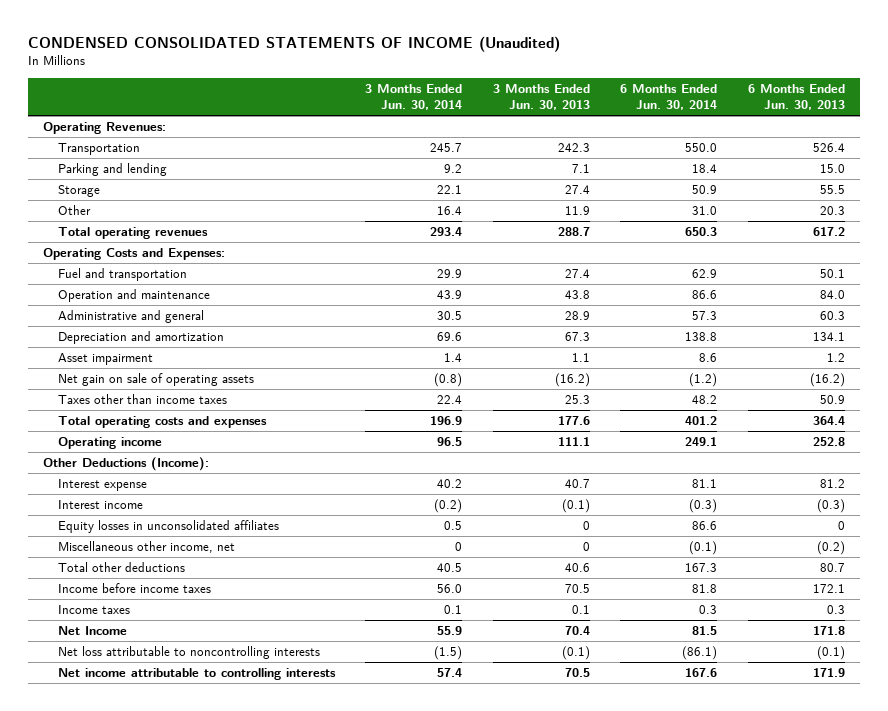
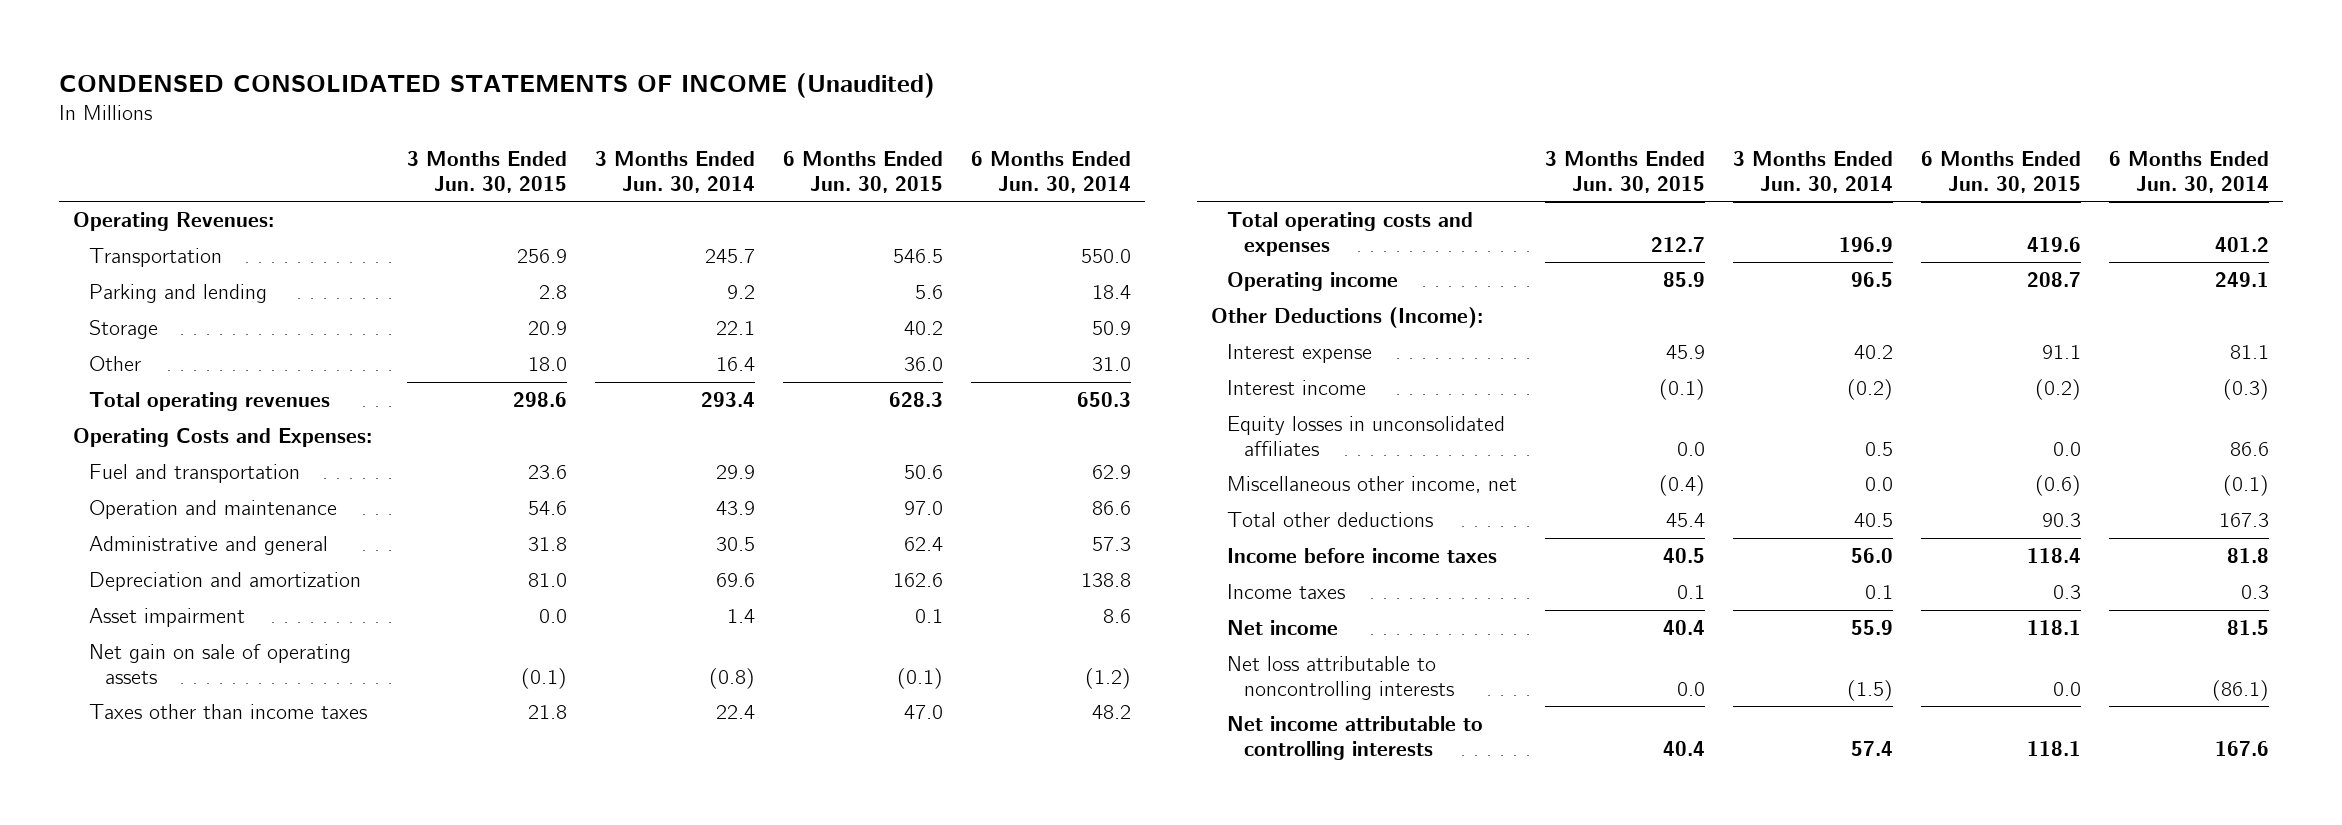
[492,84,590,110] 3 Months Ended Jun. 30, 2013 -> none
[747,84,845,110] 6 Months Ended Jun. 30, 2013 -> none
none -> [406,151,567,193] 3 Months Ended Jun. 30, 2015
none -> [782,151,943,193] 6 Months Ended Jun. 30, 2015
[455,542,463,552] 0 -> [1865,477,1894,492] 0.0
[57,626,127,636] Net Income -> [1227,620,1339,636] Net income

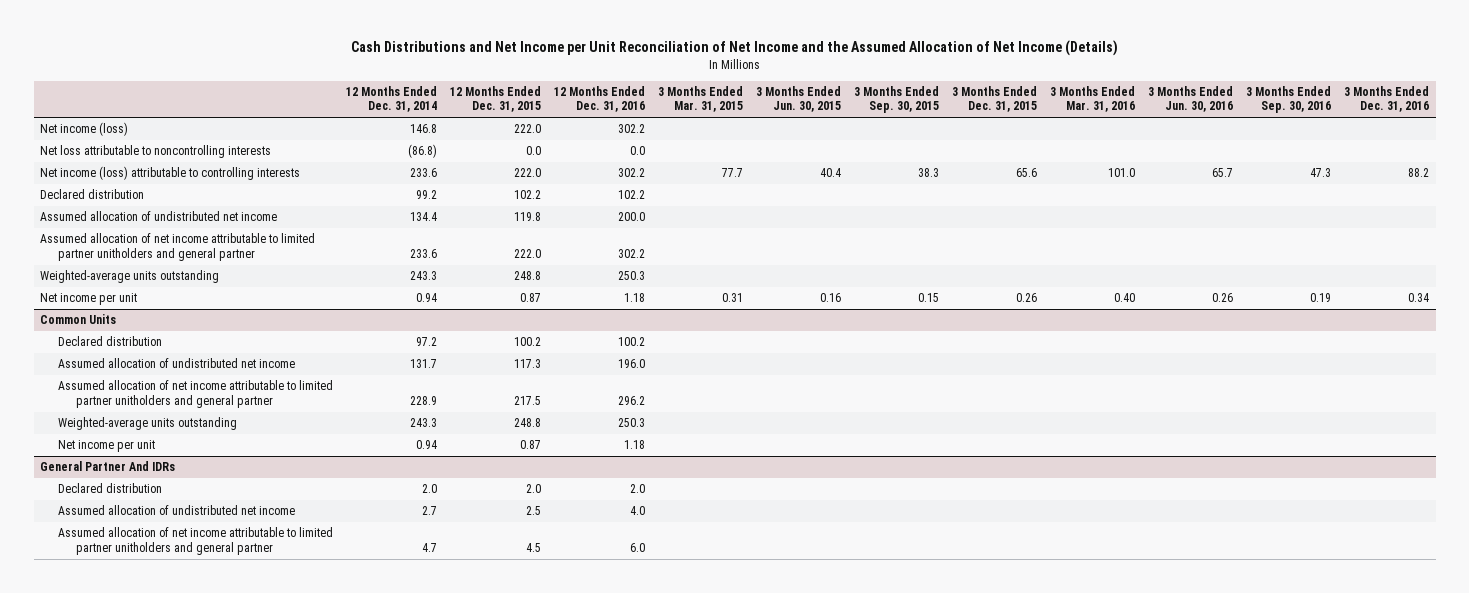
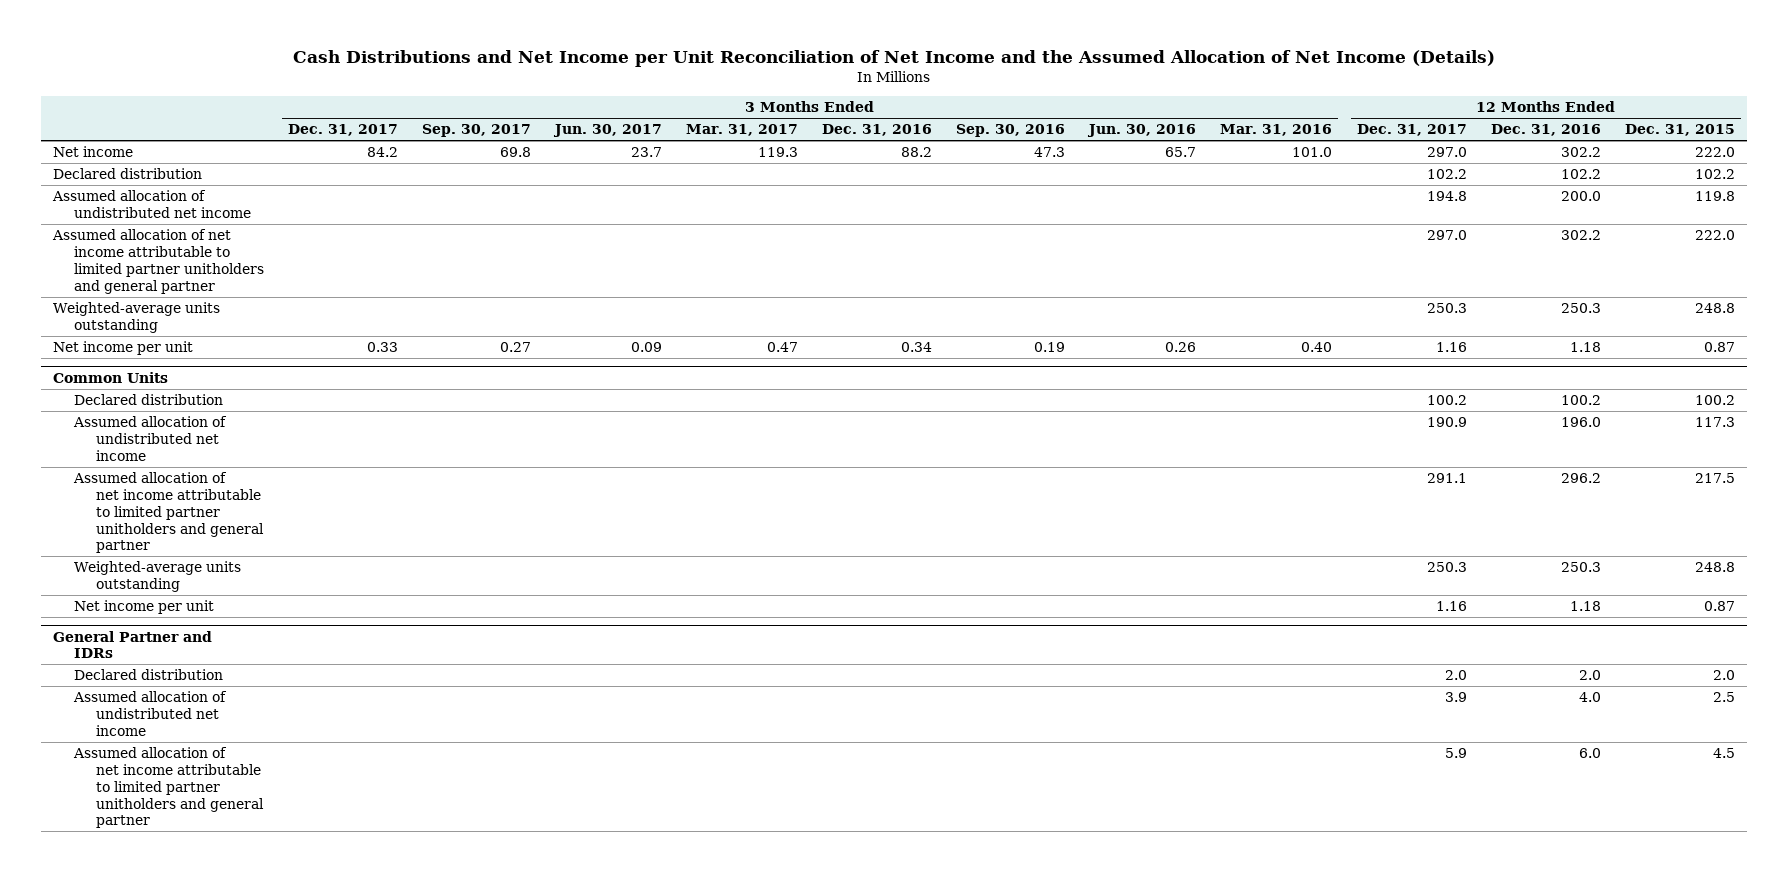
[346,85,438,113] 12 Months Ended Dec. 31, 2014 -> none
[658,85,744,113] 3 Months Ended Mar. 31, 2015 -> none
[756,85,842,113] 3 Months Ended Jun. 30, 2015 -> none
[854,85,940,114] 3 Months Ended Sep. 30, 2015 -> none
[952,85,1038,113] 3 Months Ended Dec. 31, 2015 -> none
none -> [288,124,399,137] Dec. 31, 2017
none -> [422,124,532,138] Sep. 30, 2017
none -> [553,124,663,138] Jun. 30, 2017
none -> [686,124,799,137] Mar. 31, 2017
none -> [1356,124,1467,137] Dec. 31, 2017
[40,122,129,137] Net income (loss) -> none
[40,145,272,159] Net loss attributable to noncontrolling interests -> none
[40,166,301,181] Net income (loss) attributable to controlling interests -> [52,146,133,158] Net income
[40,461,176,472] General Partner And IDRs -> [52,630,212,659] General Partner and IDRs

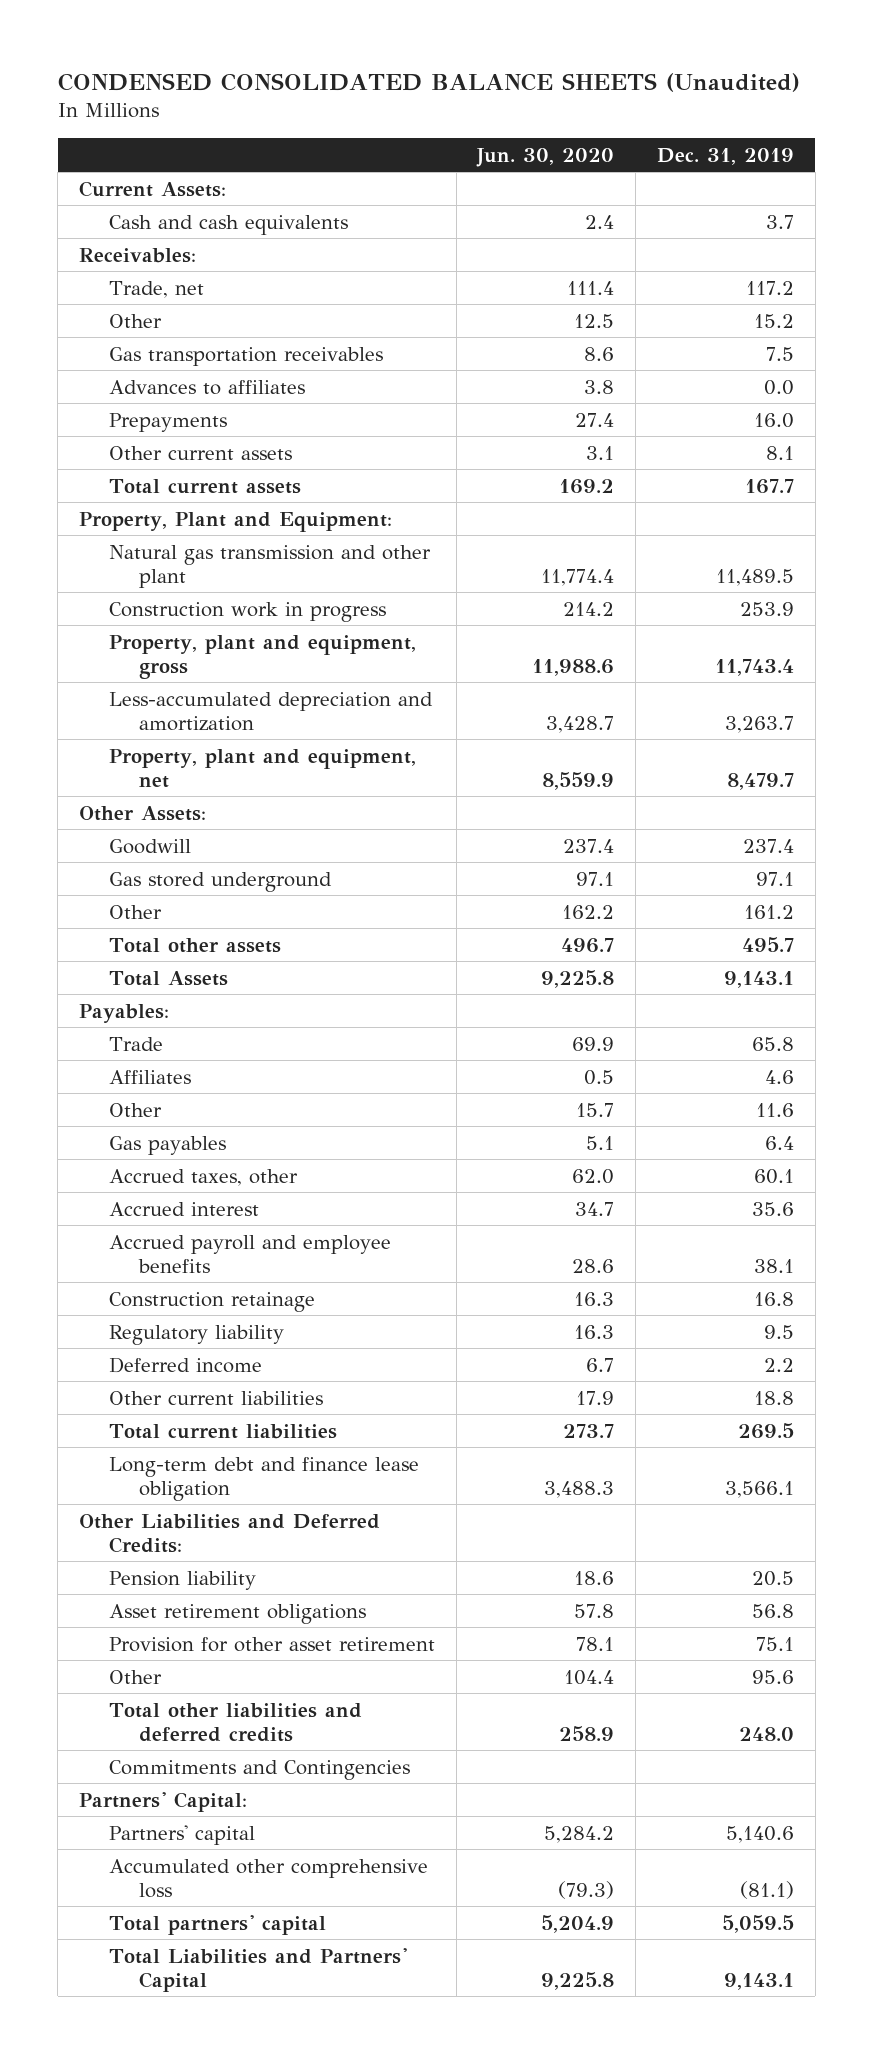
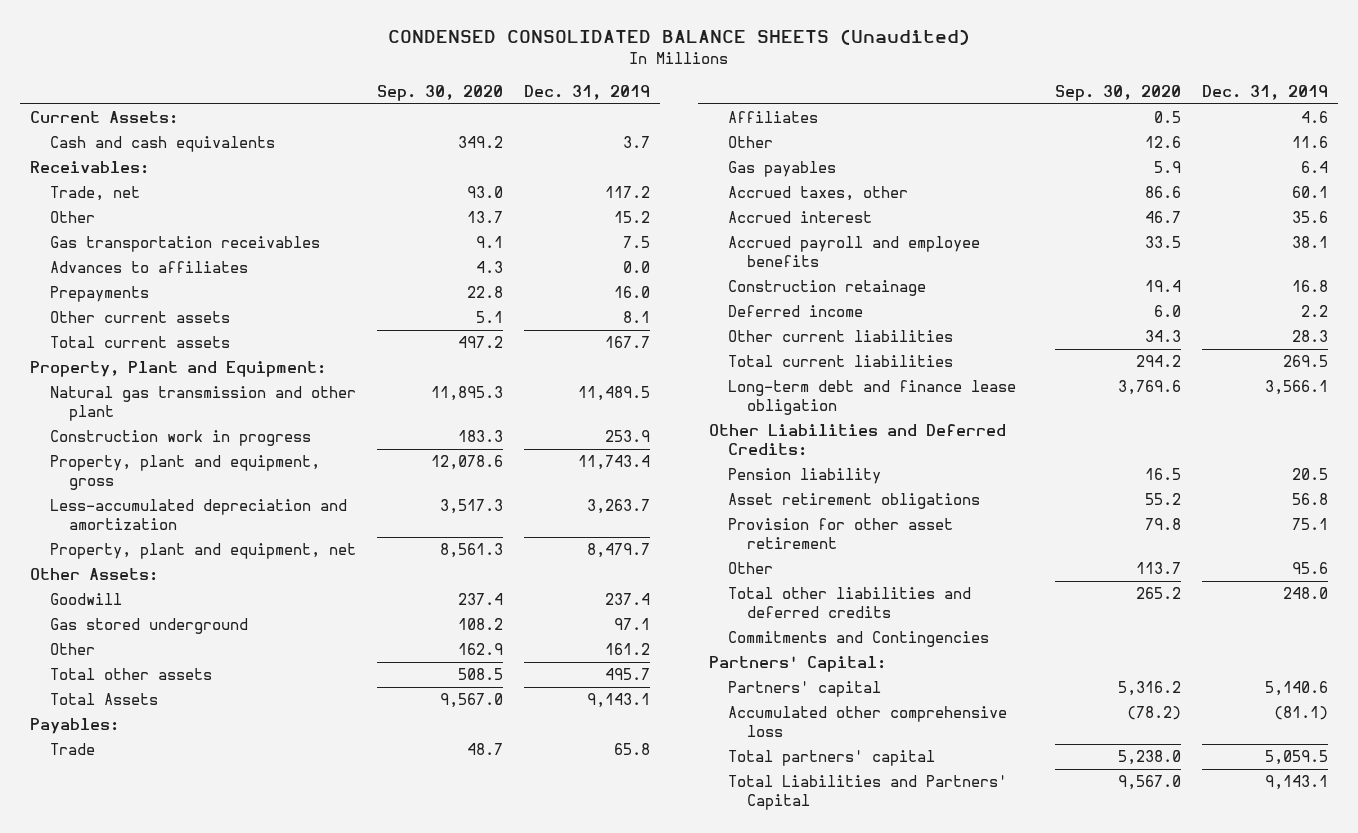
[476,147,615,167] Jun. 30, 2020 -> none
none -> [376,85,503,102] Sep. 30, 2020
[109,1324,285,1345] Regulatory liability -> none
[753,1390,794,1405] 18.8 -> [1291,330,1328,343] 28.3

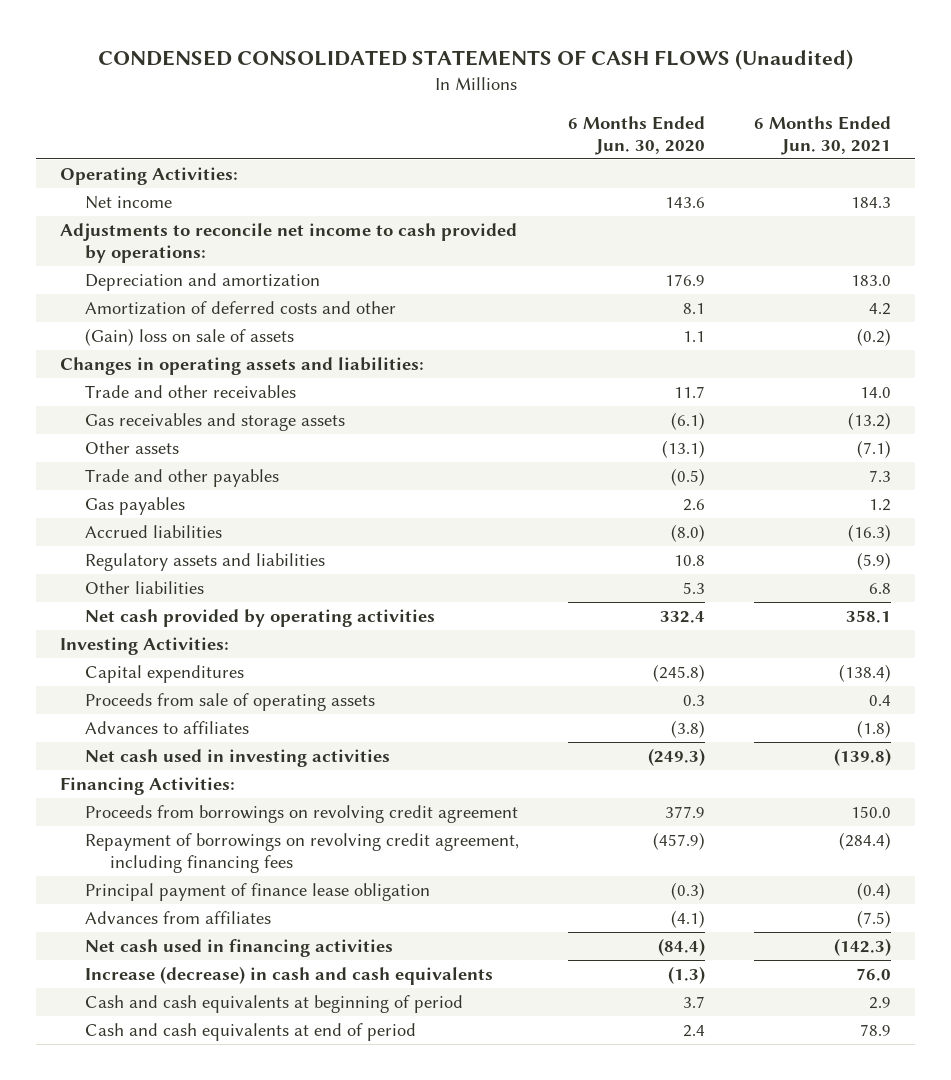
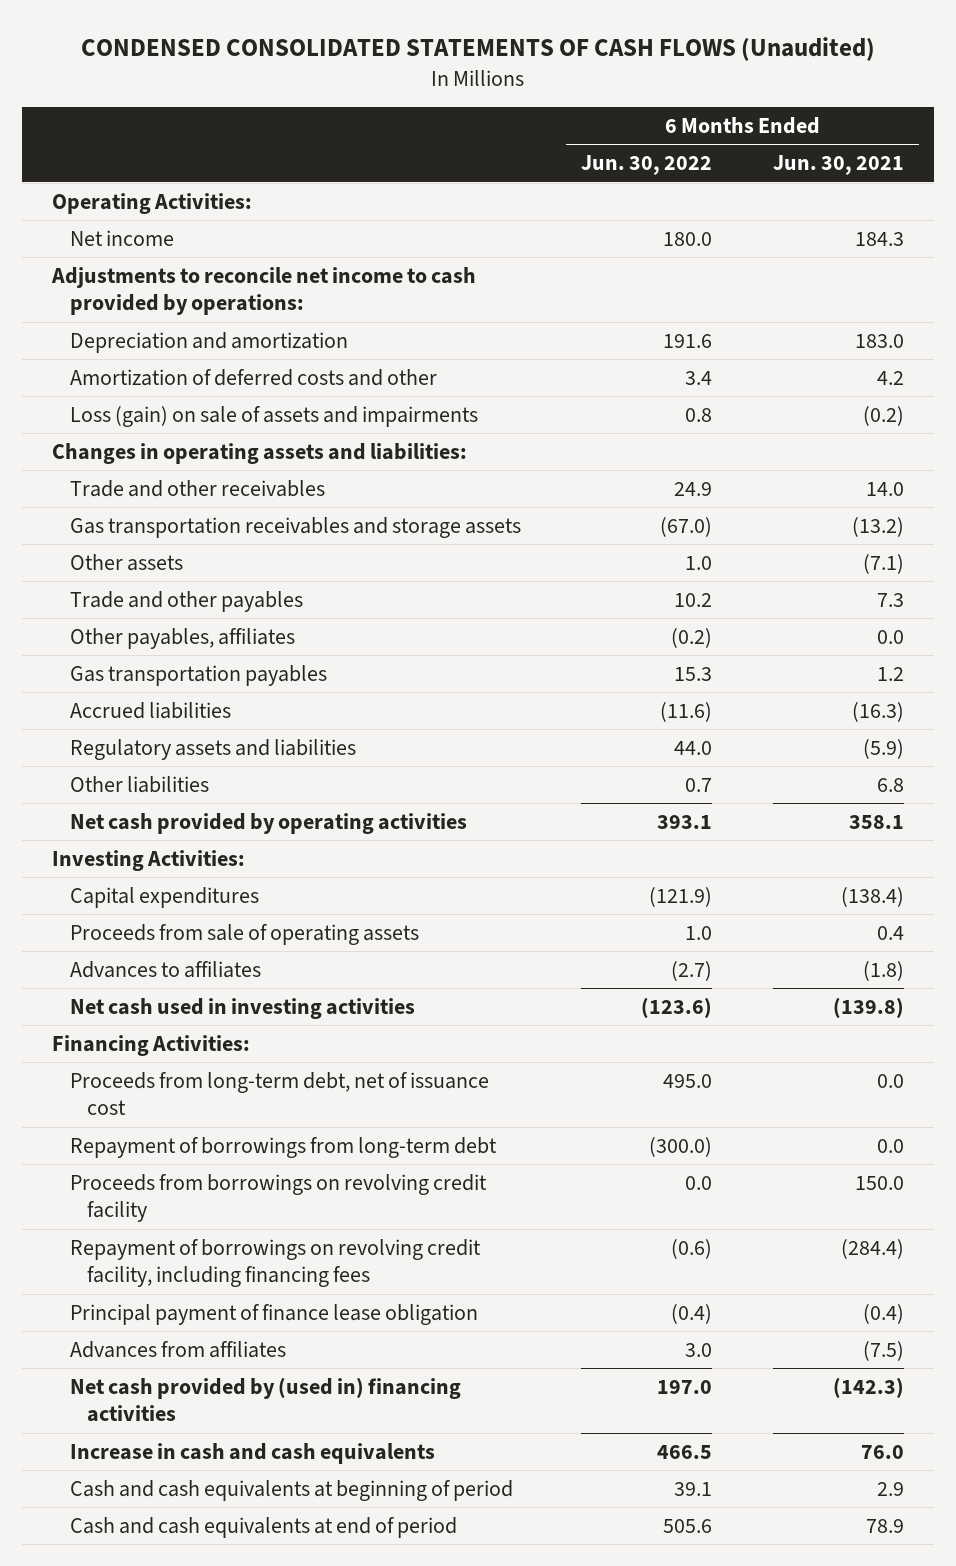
[568,115,706,155] 6 Months Ended Jun. 30, 2020 -> none
none -> [581,155,713,176] Jun. 30, 2022
[85,327,295,346] (Gain) loss on sale of assets -> [69,405,478,427] Loss (gain) on sale of assets and impairments
[85,412,346,431] Gas receivables and storage assets -> [69,516,521,538] Gas transportation receivables and storage assets
none -> [69,627,295,649] Other payables, affiliates
[85,496,186,515] Gas payables -> [69,664,327,686] Gas transportation payables
none -> [69,1071,489,1116] Proceeds from long-term debt, net of issuance cost
none -> [69,1136,497,1158] Repayment of borrowings from long-term debt
[85,804,519,823] Proceeds from borrowings on revolving credit agreement -> [69,1173,487,1223] Proceeds from borrowings on revolving credit facility
[85,832,520,874] Repayment of borrowings on revolving credit agreement, including financing fees -> [69,1238,481,1288] Repayment of borrowings on revolving credit facility, including financing fees
[85,938,394,957] Net cash used in financing activities -> [69,1376,461,1423] Net cash provided by (used in) financing activities
[85,965,494,985] Increase (decrease) in cash and cash equivalents -> [69,1442,435,1464] Increase in cash and cash equivalents

